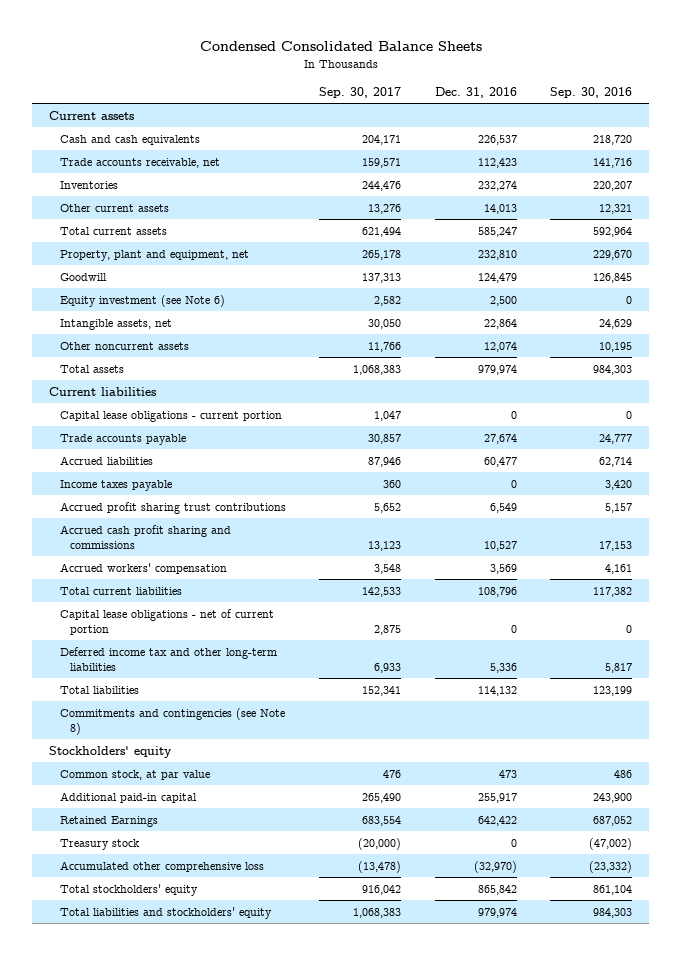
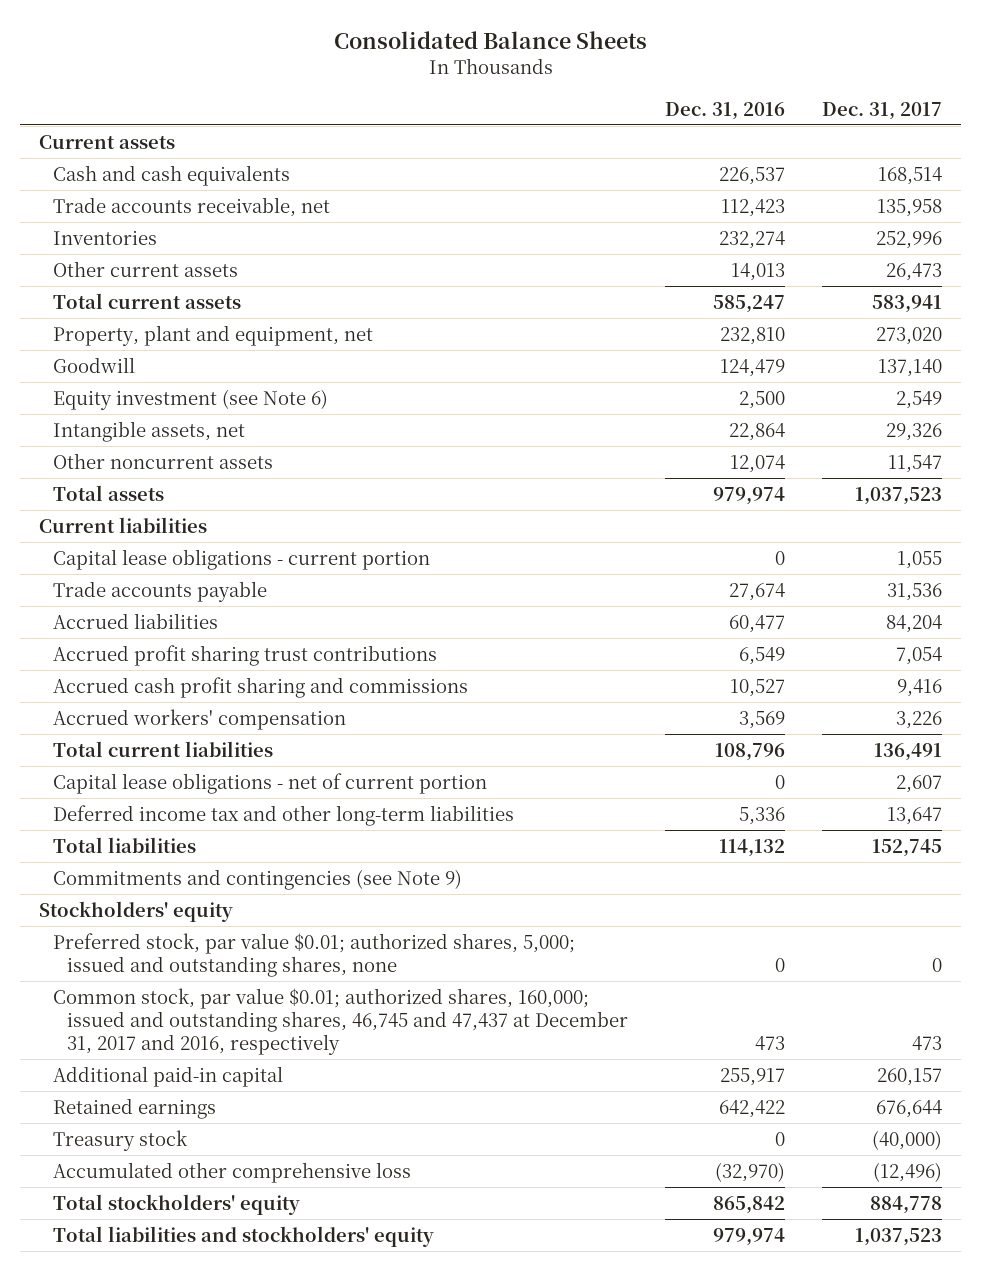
[199,41,482,52] Condensed Consolidated Balance Sheets -> [333,31,647,50] Consolidated Balance Sheets
[319,86,402,98] Sep. 30, 2017 -> none
[550,86,633,98] Sep. 30, 2016 -> none
none -> [822,101,943,120] Dec. 31, 2017
[59,479,172,491] Income taxes payable -> none
[59,707,285,735] Commitments and contingencies (see Note 8) -> [53,868,463,890] Commitments and contingencies (see Note 9)
none -> [53,932,576,977] Preferred stock, par value $0.01; authorized shares, 5,000; issued and outstanding shares, none
[59,769,210,780] Common stock, at par value -> [53,987,629,1055] Common stock, par value $0.01; authorized shares, 160,000; issued and outstanding shares, 46,745 and 47,437 at December 31, 2017 and 2016, respectively
[59,815,158,827] Retained Earnings -> [53,1097,217,1119] Retained earnings

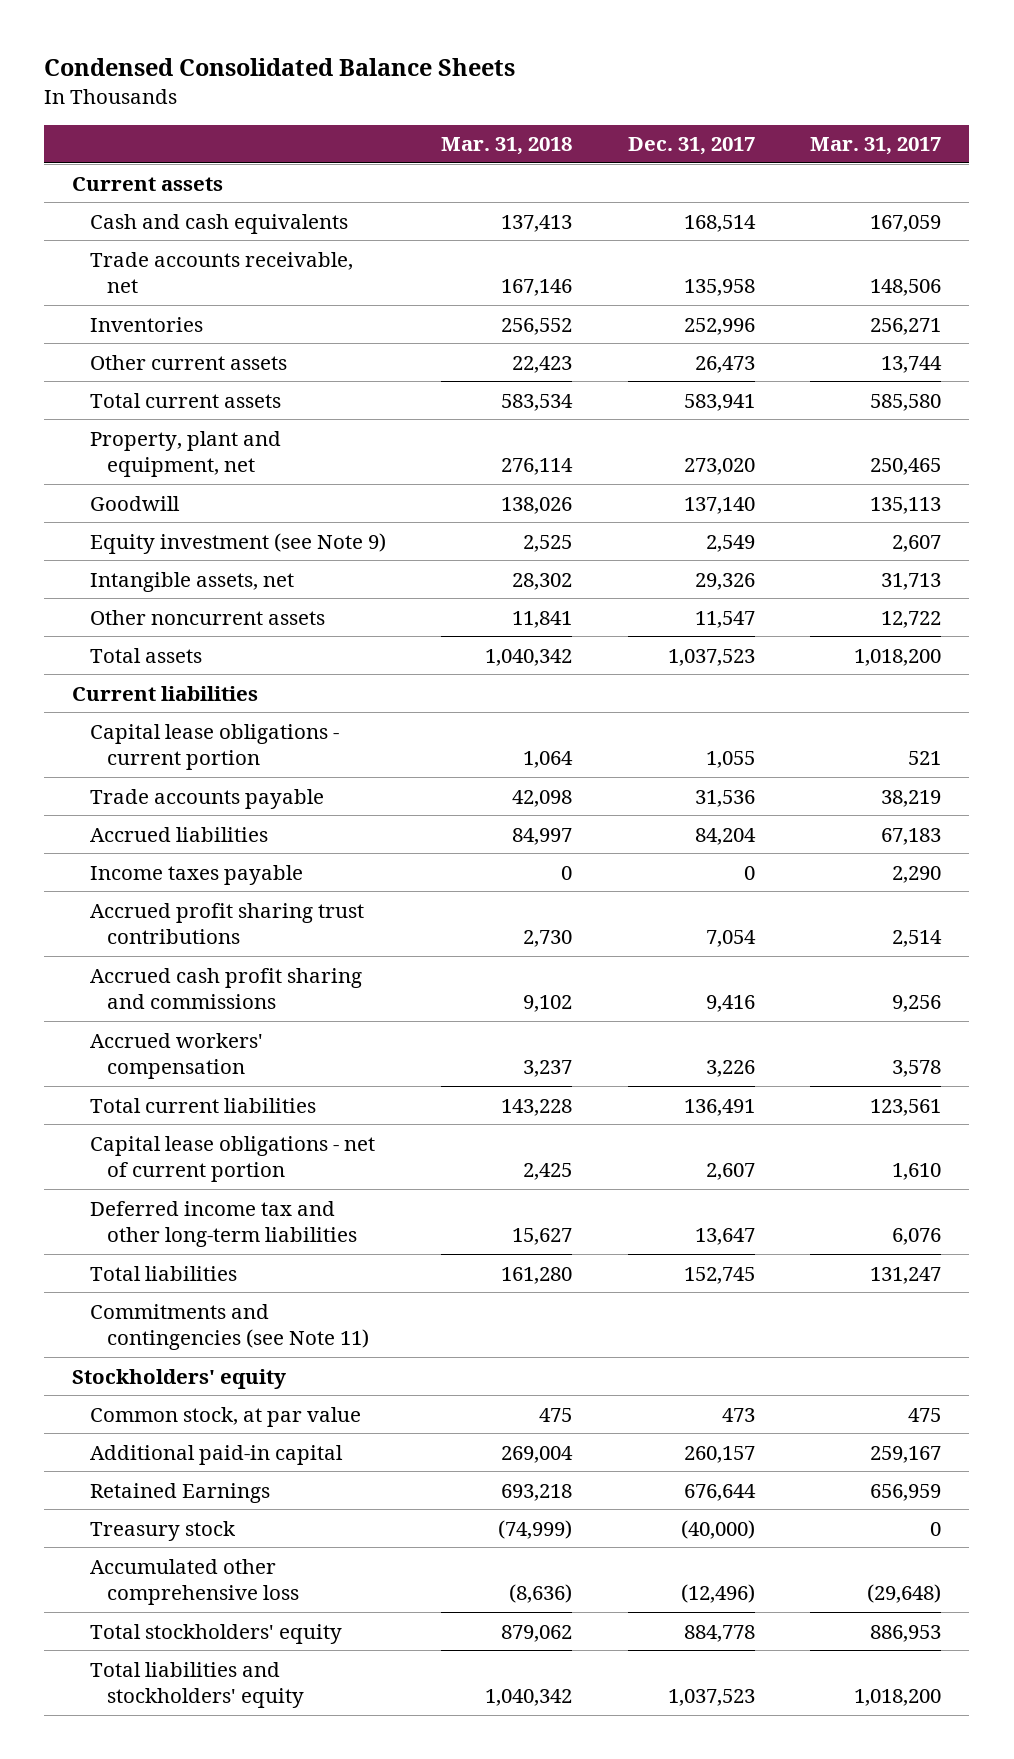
[333,31,647,50] Consolidated Balance Sheets -> [44,58,516,77] Condensed Consolidated Balance Sheets
[665,101,786,120] Dec. 31, 2016 -> none
none -> [441,137,573,156] Mar. 31, 2018
none -> [810,137,942,156] Mar. 31, 2017
[53,388,329,410] Equity investment (see Note 6) -> [89,532,386,554] Equity investment (see Note 9)
none -> [89,864,303,885] Income taxes payable
[53,868,463,890] Commitments and contingencies (see Note 9) -> [89,1303,370,1351] Commitments and contingencies (see Note 11)
[53,932,576,977] Preferred stock, par value $0.01; authorized shares, 5,000; issued and outstanding shares, none -> none
[53,987,629,1055] Common stock, par value $0.01; authorized shares, 160,000; issued and outstanding shares, 46,745 and 47,437 at December 31, 2017 and 2016, respectively -> [89,1406,361,1427] Common stock, at par value
[53,1097,217,1119] Retained earnings -> [89,1482,270,1503] Retained Earnings

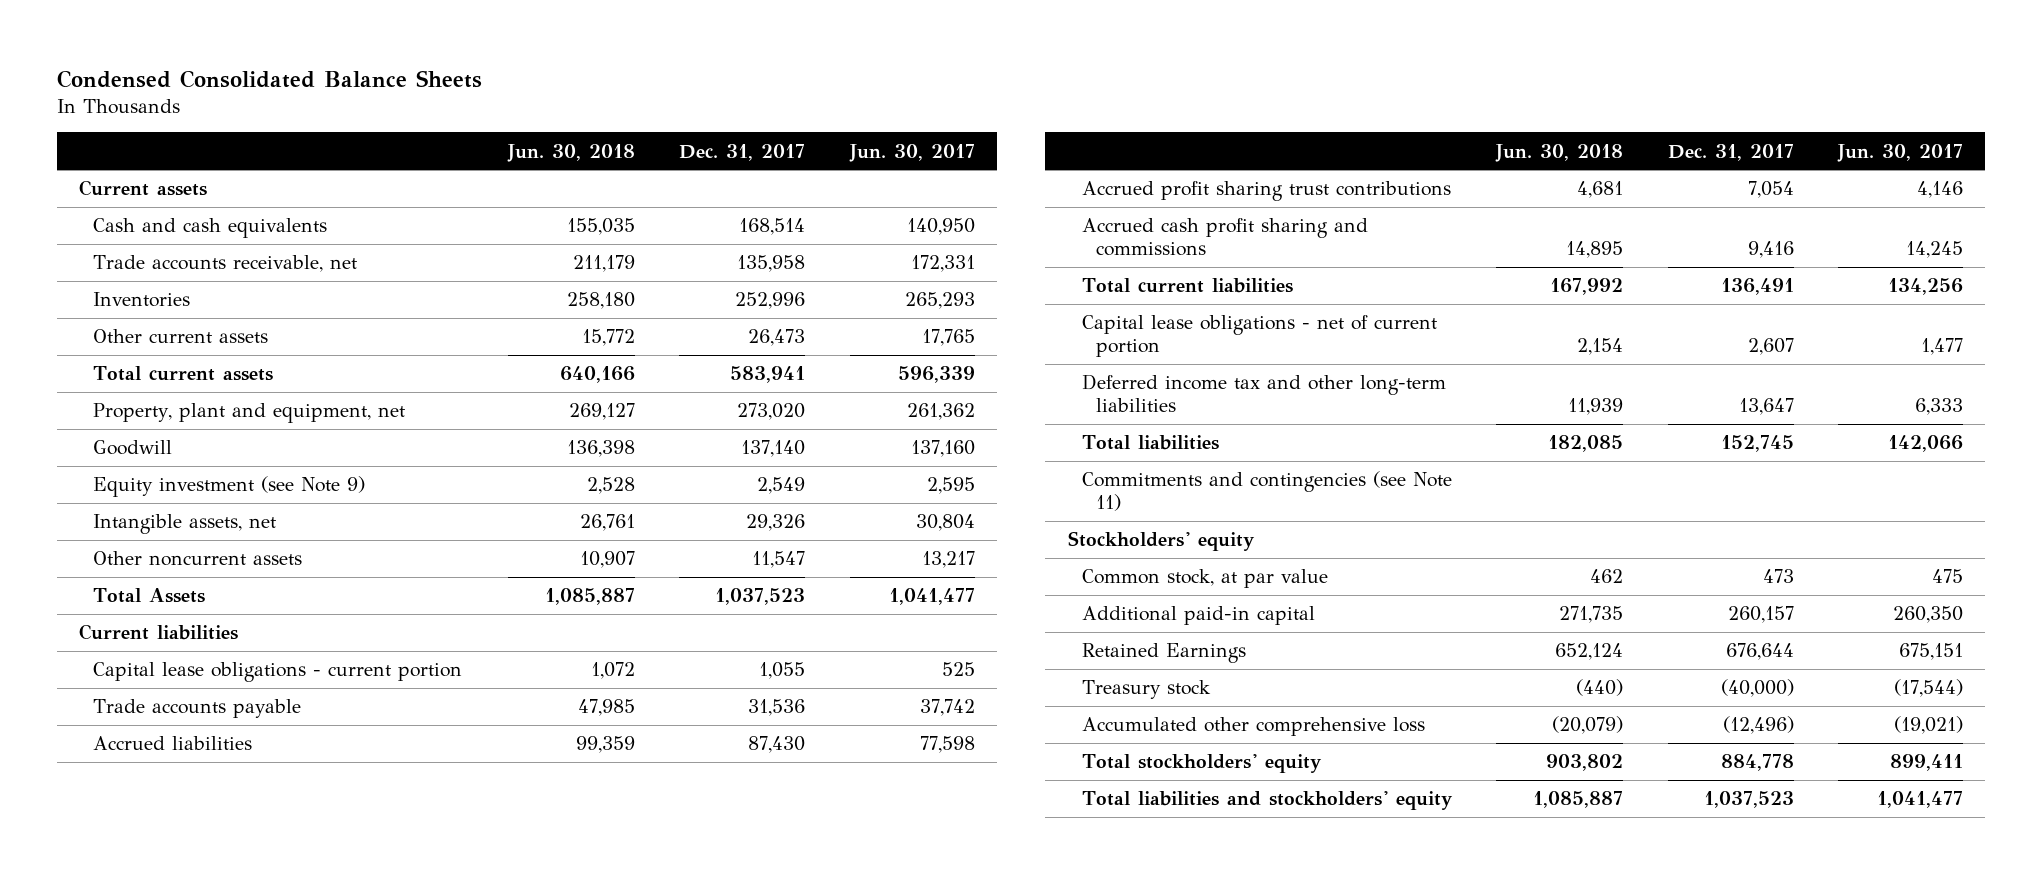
[441,137,573,156] Mar. 31, 2018 -> none
[810,137,942,156] Mar. 31, 2017 -> none
none -> [506,143,635,162] Jun. 30, 2018
none -> [848,143,975,162] Jun. 30, 2017
[89,647,202,663] Total assets -> [93,588,206,604] Total Assets
[89,864,303,885] Income taxes payable -> none
[694,827,756,845] 84,204 -> [748,736,806,754] 87,430
[89,1032,263,1080] Accrued workers' compensation -> none

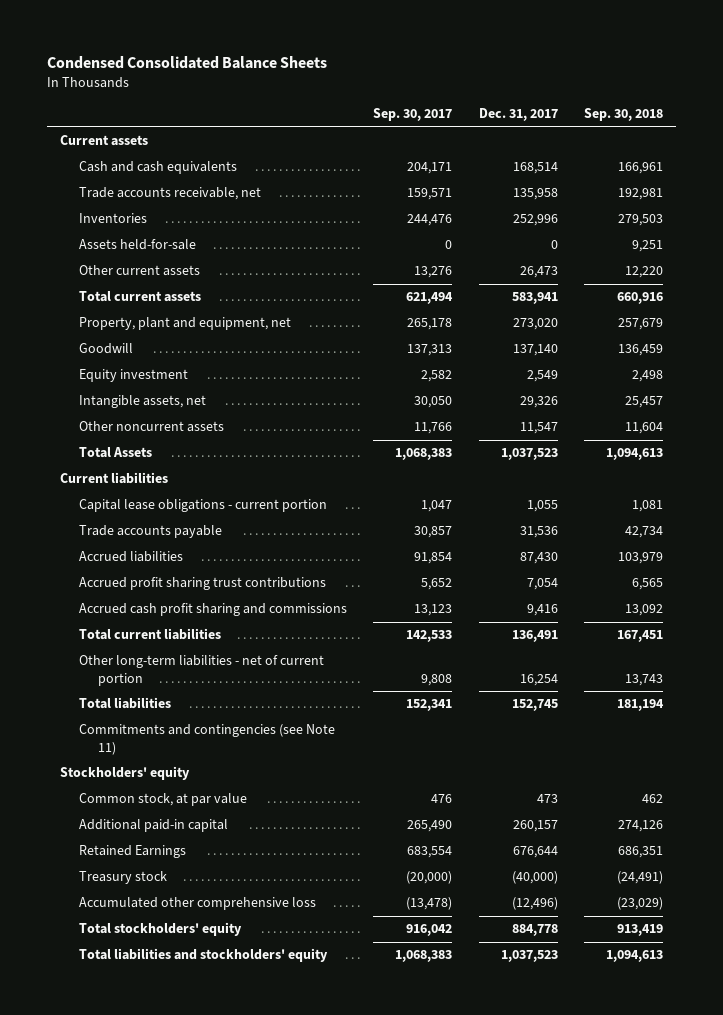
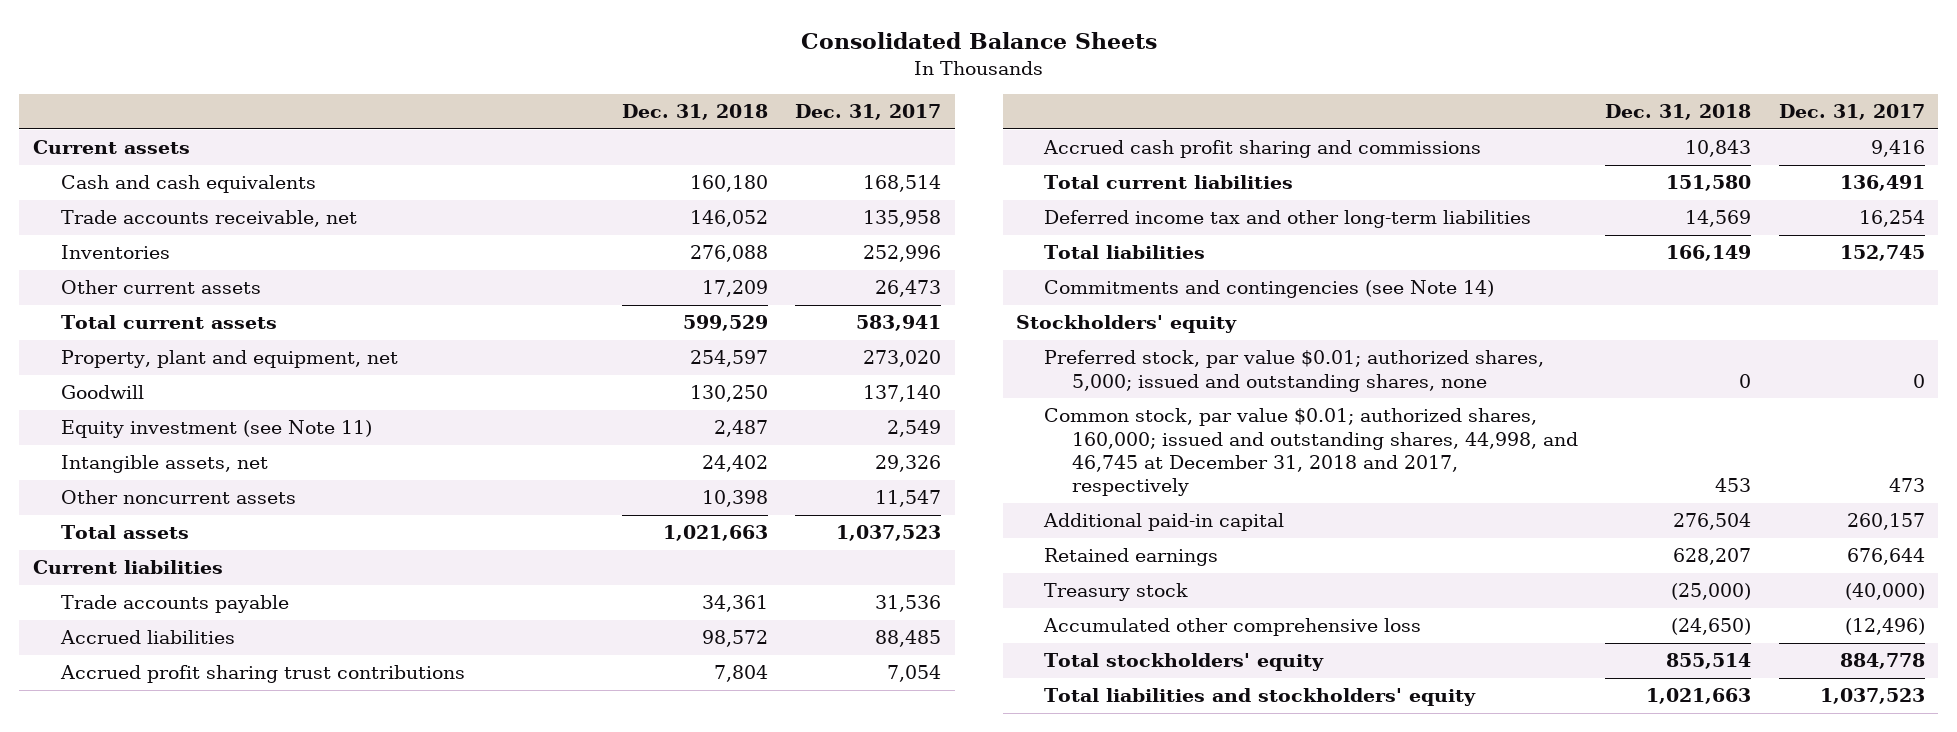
[46,56,327,70] Condensed Consolidated Balance Sheets -> [800,31,1157,49] Consolidated Balance Sheets
[373,108,453,122] Sep. 30, 2017 -> none
[584,108,664,122] Sep. 30, 2018 -> none
none -> [621,104,768,121] Dec. 31, 2018
[78,239,196,251] Assets held-for-sale -> none
[78,369,188,383] Equity investment -> [60,420,372,439] Equity investment (see Note 11)
[78,447,152,459] Total Assets -> [60,525,189,540] Total assets
[78,499,327,513] Capital lease obligations - current portion -> none
[519,552,558,565] 87,430 -> [875,630,942,648] 88,485
[78,655,324,687] Other long-term liabilities - net of current portion -> [1044,210,1532,229] Deferred income tax and other long-term liabilities
[78,724,335,756] Commitments and contingencies (see Note 11) -> [1044,280,1495,299] Commitments and contingencies (see Note 14)
none -> [1044,350,1545,392] Preferred stock, par value $0.01; authorized shares, 5,000; issued and outstanding shares, none
[78,793,247,807] Common stock, at par value -> [1044,408,1579,497] Common stock, par value $0.01; authorized shares, 160,000; issued and outstanding shares, 44,998, and 46,745 at December 31, 2018 and 2017, respectively
[78,845,186,859] Retained Earnings -> [1044,548,1219,567] Retained earnings

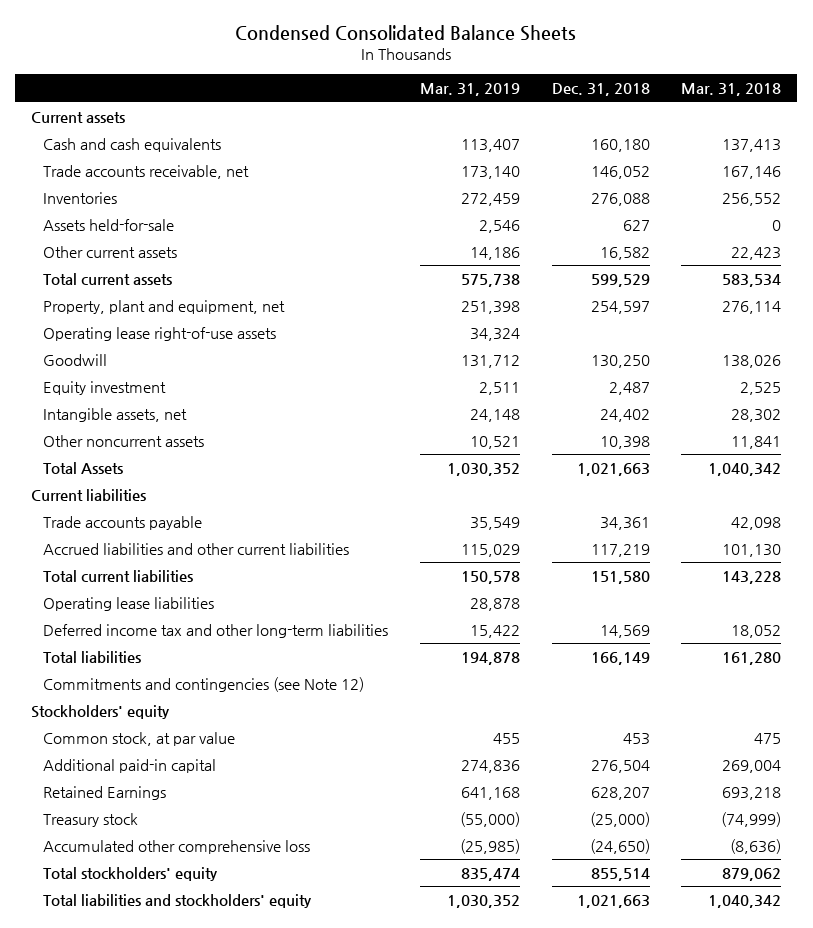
[800,31,1157,49] Consolidated Balance Sheets -> [235,24,577,41] Condensed Consolidated Balance Sheets
[795,104,942,121] Dec. 31, 2017 -> none
none -> [419,83,520,97] Mar. 31, 2019
none -> [681,83,782,97] Mar. 31, 2018
none -> [42,218,174,231] Assets held-for-sale
[701,280,768,298] 17,209 -> [599,246,650,260] 16,582
none -> [42,326,276,341] Operating lease right-of-use assets
[60,420,372,439] Equity investment (see Note 11) -> [42,380,166,395] Equity investment
[60,525,189,540] Total assets -> [42,461,123,474] Total Assets
[59,665,465,684] Accrued profit sharing trust contributions -> none
[1043,140,1482,159] Accrued cash profit sharing and commissions -> none
[59,630,235,645] Accrued liabilities -> [42,542,349,555] Accrued liabilities and other current liabilities
[701,630,768,648] 98,572 -> [590,543,650,557] 117,219
none -> [42,596,214,611] Operating lease liabilities
[1044,280,1495,299] Commitments and contingencies (see Note 14) -> [42,676,364,692] Commitments and contingencies (see Note 12)
[1044,350,1545,392] Preferred stock, par value $0.01; authorized shares, 5,000; issued and outstanding shares, none -> none
[1044,408,1579,497] Common stock, par value $0.01; authorized shares, 160,000; issued and outstanding shares, 44,998, and 46,745 at December 31, 2018 and 2017, respectively -> [42,731,235,746] Common stock, at par value
[1044,548,1219,567] Retained earnings -> [42,785,166,800] Retained Earnings

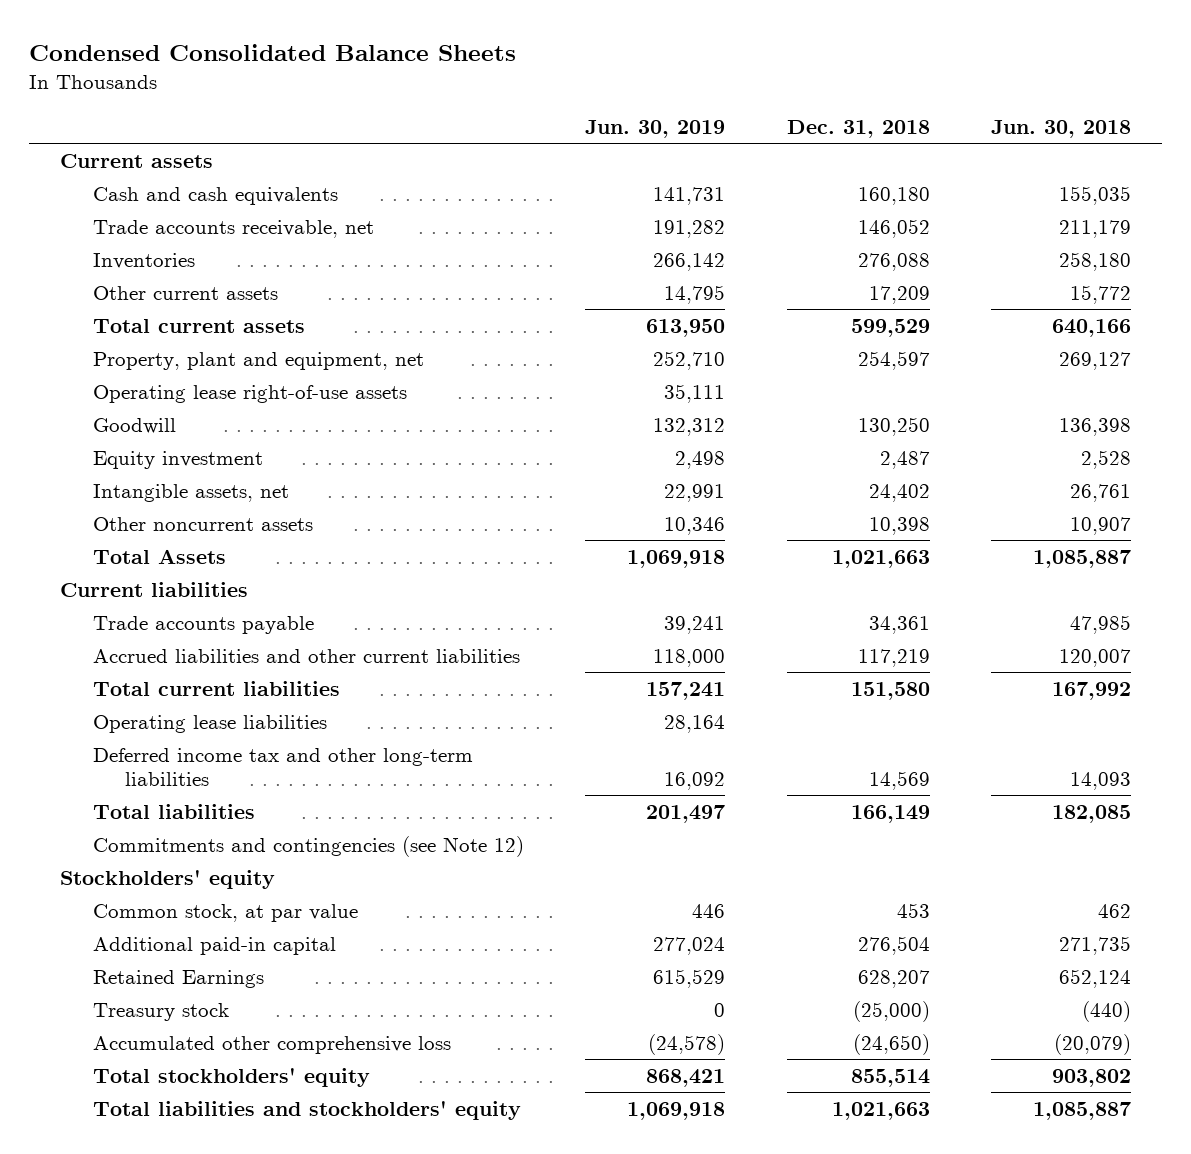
[419,83,520,97] Mar. 31, 2019 -> none
[681,83,782,97] Mar. 31, 2018 -> none
none -> [585,119,726,138] Jun. 30, 2019
none -> [991,119,1132,138] Jun. 30, 2018
[42,218,174,231] Assets held-for-sale -> none
[599,246,650,260] 16,582 -> [868,285,930,304] 17,209

